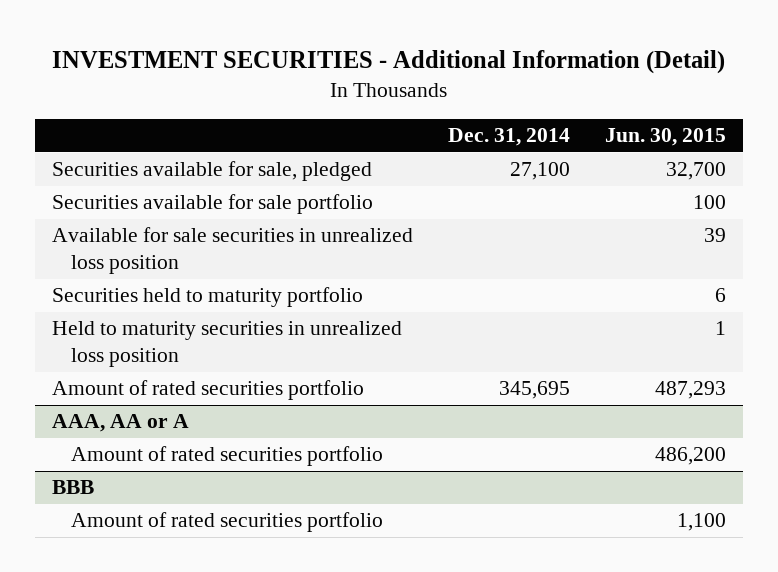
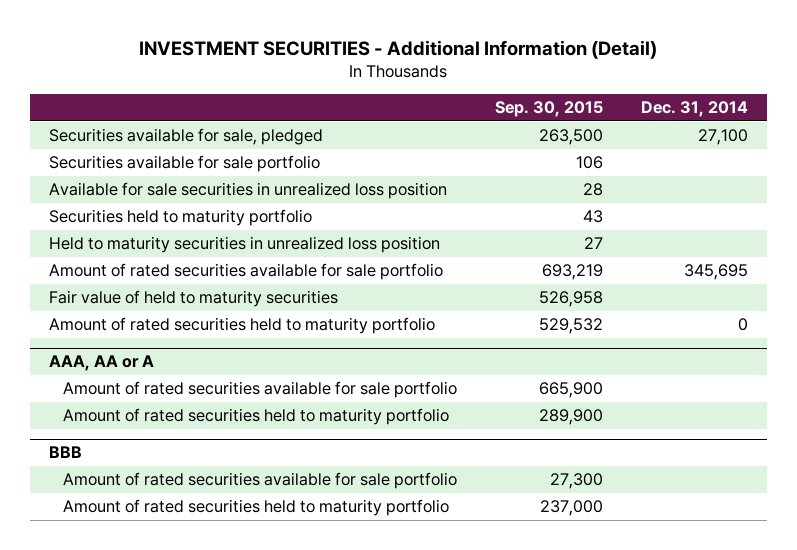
[604,128,726,147] Jun. 30, 2015 -> none
none -> [494,101,603,118] Sep. 30, 2015
[52,380,365,401] Amount of rated securities portfolio -> [48,263,443,281] Amount of rated securities available for sale portfolio
none -> [48,290,338,308] Fair value of held to maturity securities
none -> [48,317,435,335] Amount of rated securities held to maturity portfolio
[71,446,384,467] Amount of rated securities portfolio -> [63,381,458,399] Amount of rated securities available for sale portfolio
none -> [63,408,450,426] Amount of rated securities held to maturity portfolio
[71,512,384,533] Amount of rated securities portfolio -> [63,472,458,490] Amount of rated securities available for sale portfolio
none -> [63,499,450,517] Amount of rated securities held to maturity portfolio

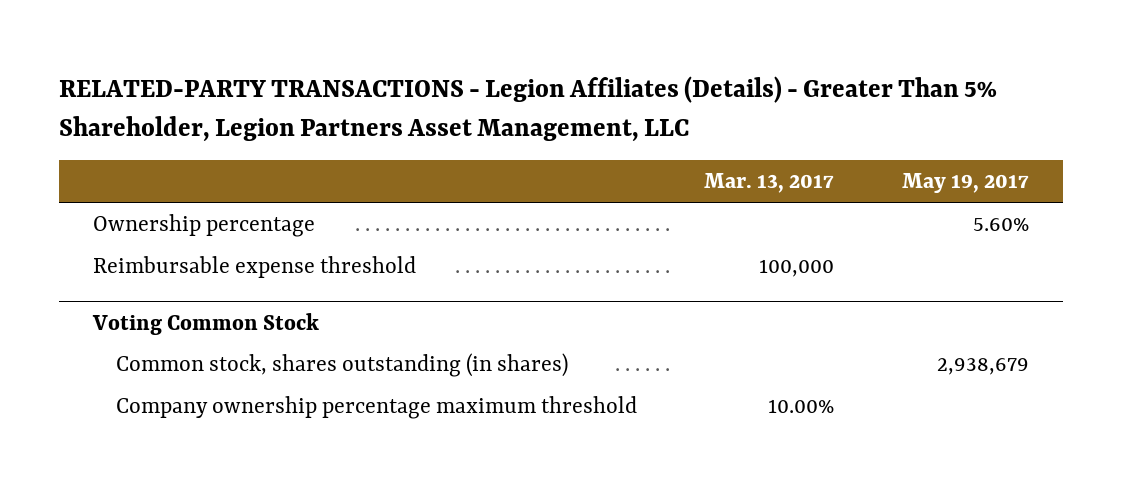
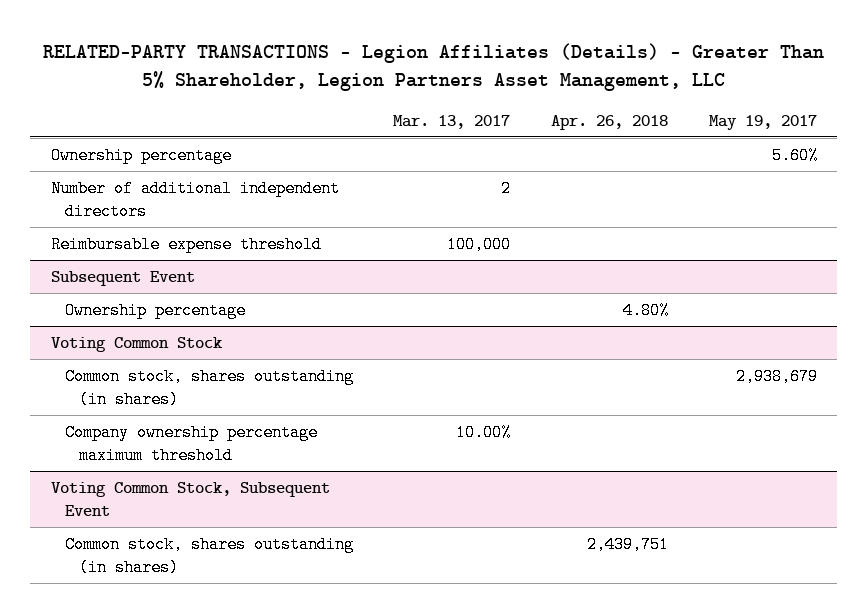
none -> [551,114,669,130] Apr. 26, 2018
none -> [50,180,340,220] Number of additional independent directors
none -> [50,271,195,287] Subsequent Event
none -> [64,302,246,320] Ownership percentage
none -> [50,482,330,516] Voting Common Stock, Subsequent Event
none -> [64,536,354,576] Common stock, shares outstanding (in shares)

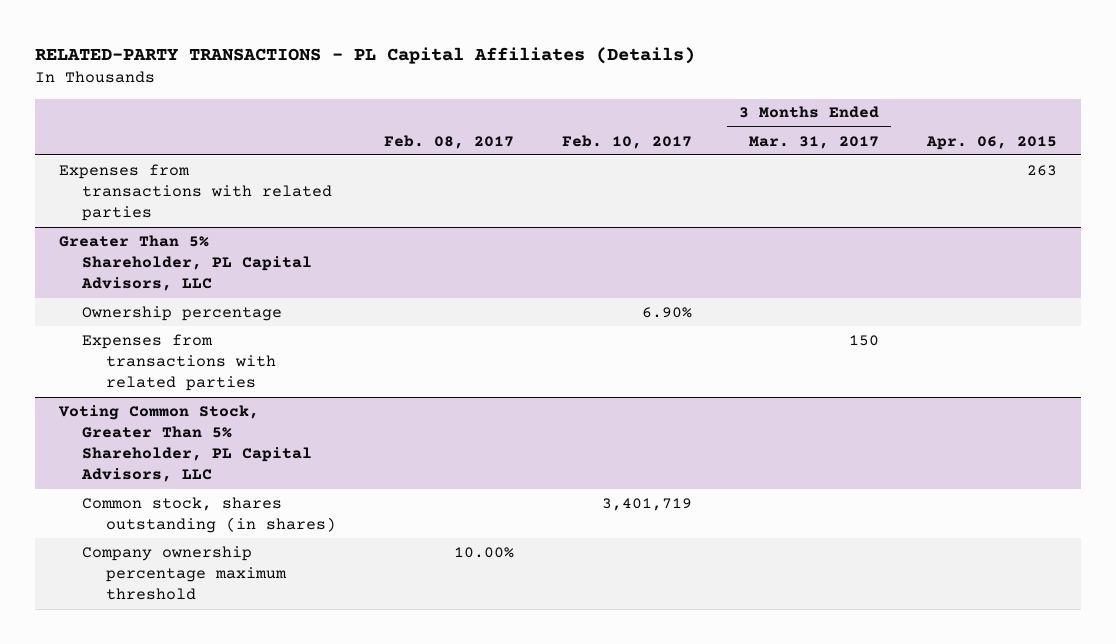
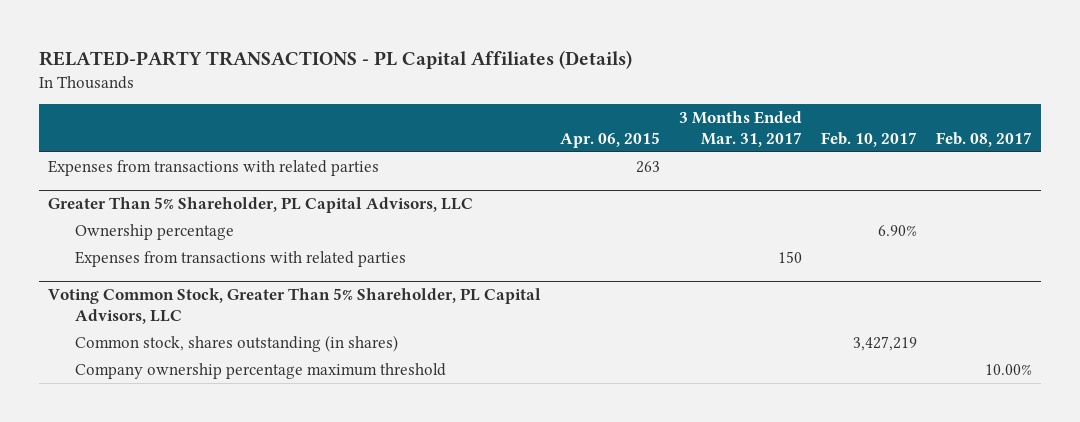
[601,497,692,511] 3,401,719 -> [852,335,917,351] 3,427,219

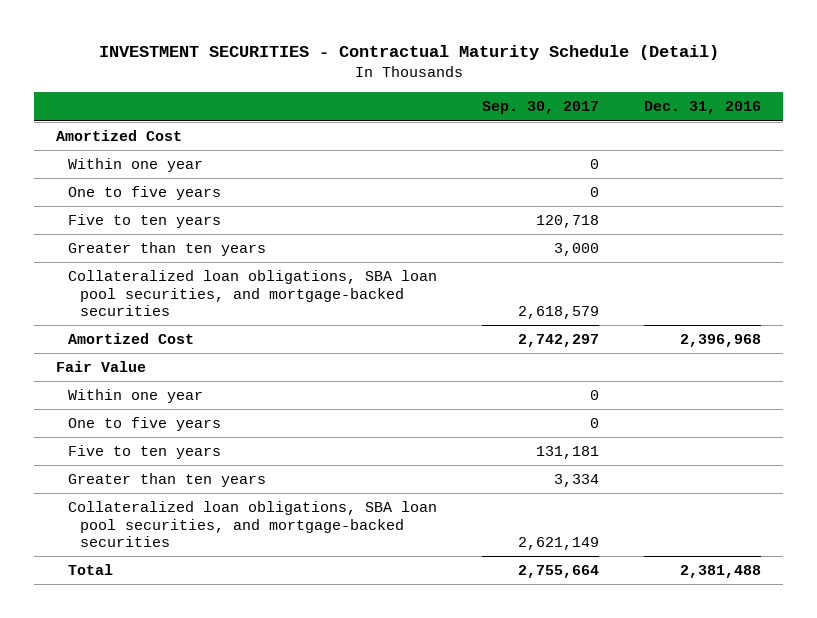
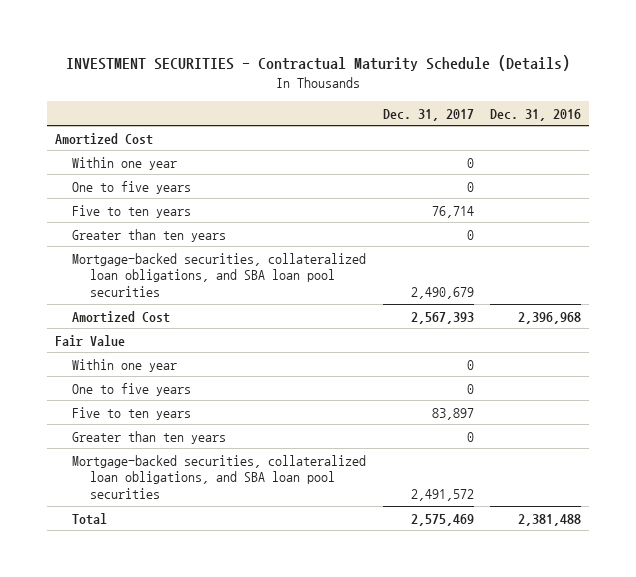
[98,45,719,61] INVESTMENT SECURITIES - Contractual Maturity Schedule (Detail) -> [65,55,570,72] INVESTMENT SECURITIES - Contractual Maturity Schedule (Details)
[482,101,600,115] Sep. 30, 2017 -> none
none -> [382,108,474,121] Dec. 31, 2017
[68,270,438,317] Collateralized loan obligations, SBA loan pool securities, and mortgage-backed securities -> [72,252,367,298] Mortgage-backed securities, collateralized loan obligations, and SBA loan pool securities
[68,501,438,548] Collateralized loan obligations, SBA loan pool securities, and mortgage-backed securities -> [72,454,367,500] Mortgage-backed securities, collateralized loan obligations, and SBA loan pool securities

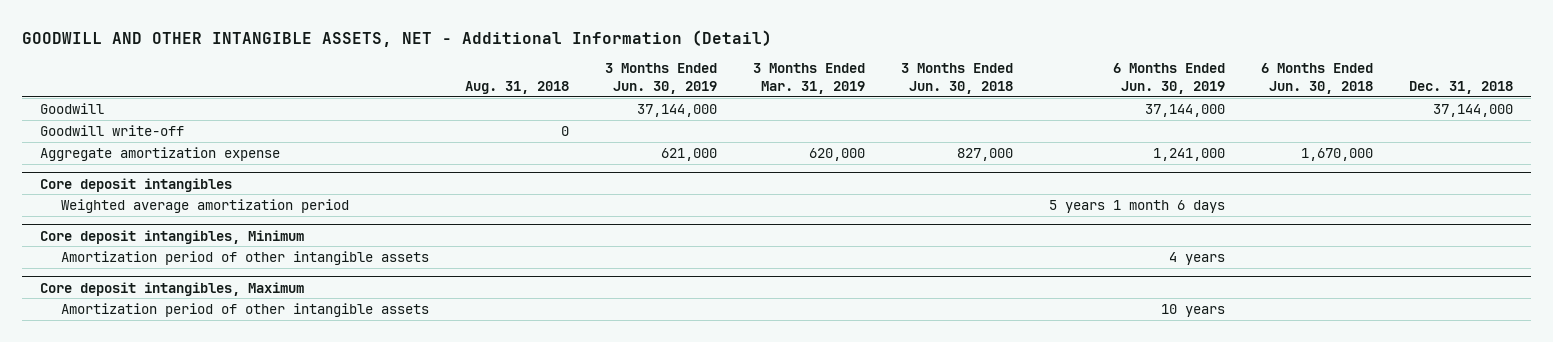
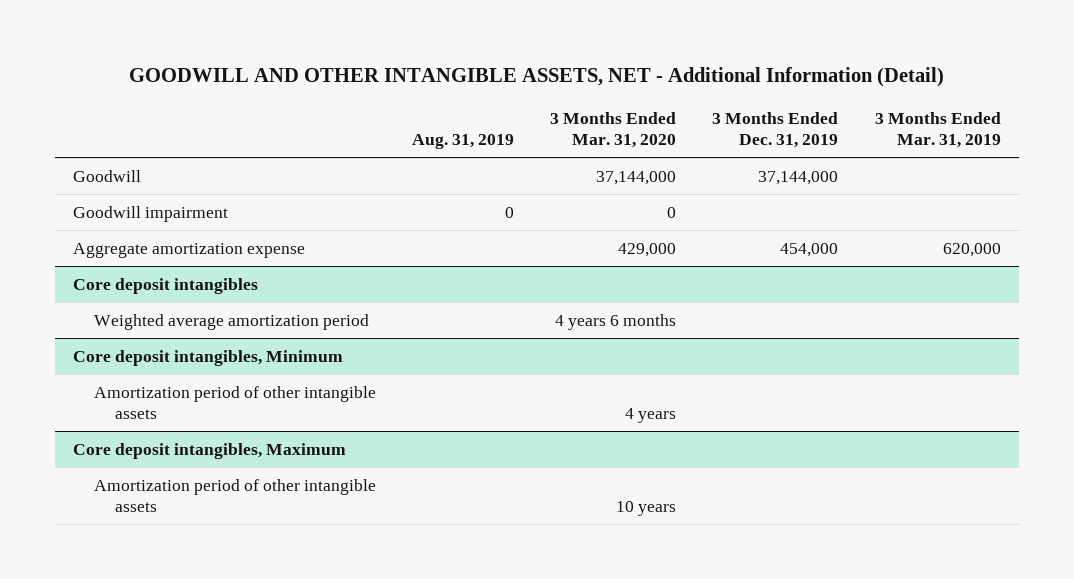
[465,80,570,94] Aug. 31, 2018 -> none
[605,63,718,94] 3 Months Ended Jun. 30, 2019 -> none
[900,63,1013,94] 3 Months Ended Jun. 30, 2018 -> none
[1112,63,1225,94] 6 Months Ended Jun. 30, 2019 -> none
[1260,63,1373,94] 6 Months Ended Jun. 30, 2018 -> none
[1408,80,1513,94] Dec. 31, 2018 -> none
none -> [412,134,515,150] Aug. 31, 2019
none -> [550,111,677,149] 3 Months Ended Mar. 31, 2020
none -> [712,111,839,149] 3 Months Ended Dec. 31, 2019
[40,124,185,136] Goodwill write-off -> [73,205,229,222] Goodwill impairment

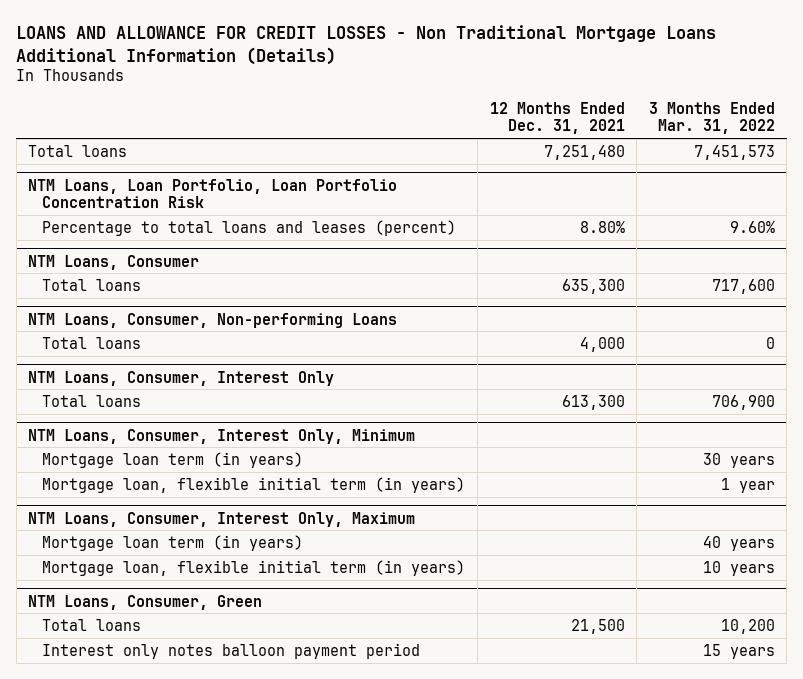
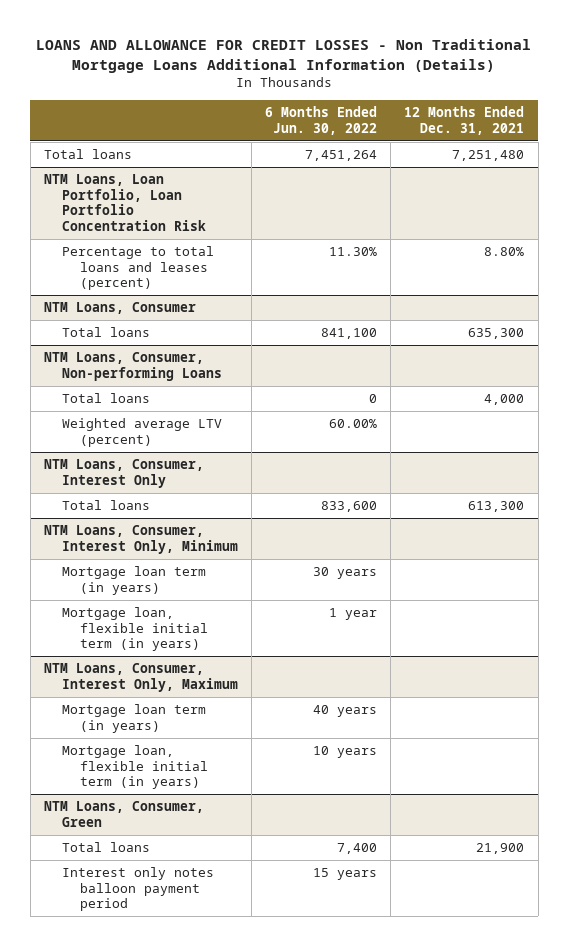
[648,101,775,135] 3 Months Ended Mar. 31, 2022 -> none
none -> [265,106,378,135] 6 Months Ended Jun. 30, 2022
none -> [61,418,222,447] Weighted average LTV (percent)
[570,618,625,634] 21,500 -> [476,843,525,855] 21,900

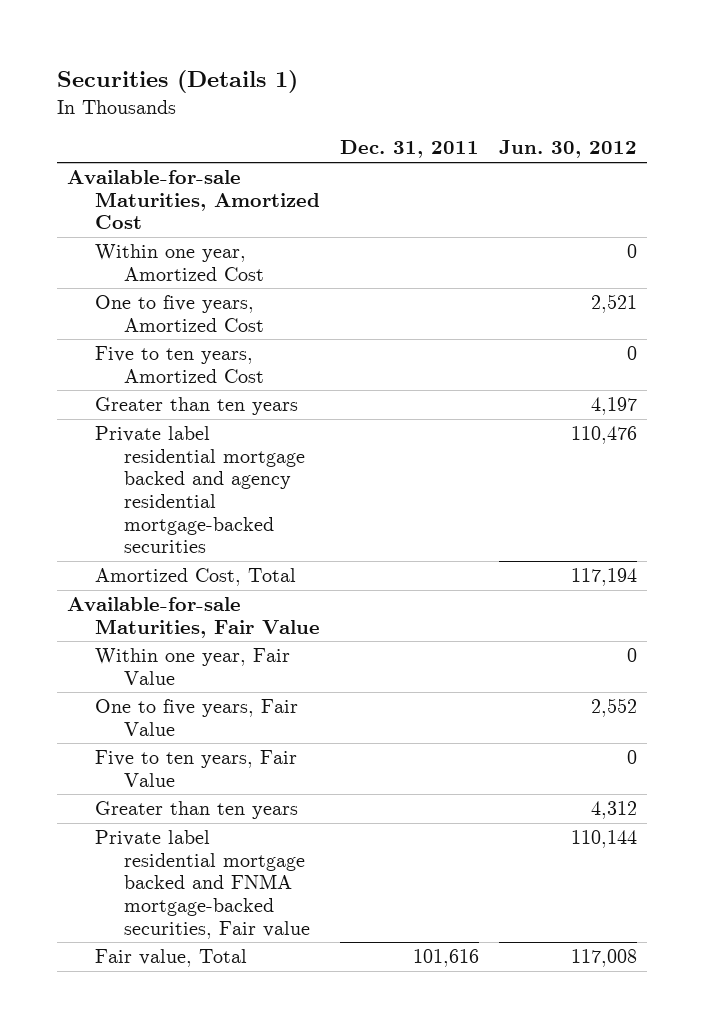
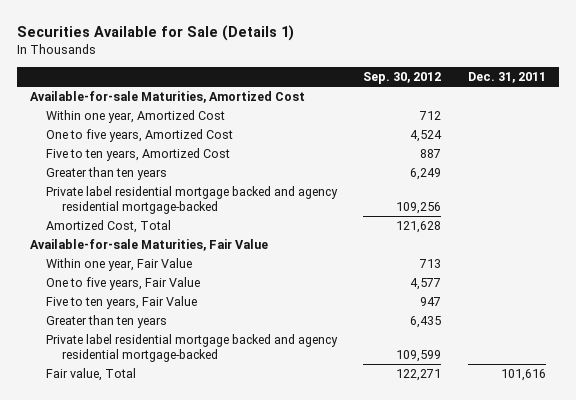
[56,70,298,94] Securities (Details 1) -> [17,25,295,42] Securities Available for Sale (Details 1)
[499,140,638,159] Jun. 30, 2012 -> none
none -> [363,72,442,85] Sep. 30, 2012
[95,426,305,554] Private label residential mortgage backed and agency residential mortgage-backed securities -> [46,185,339,215] Private label residential mortgage backed and agency residential mortgage-backed
[95,830,310,939] Private label residential mortgage backed and FNMA mortgage-backed securities, Fair value -> [46,333,339,363] Private label residential mortgage backed and agency residential mortgage-backed

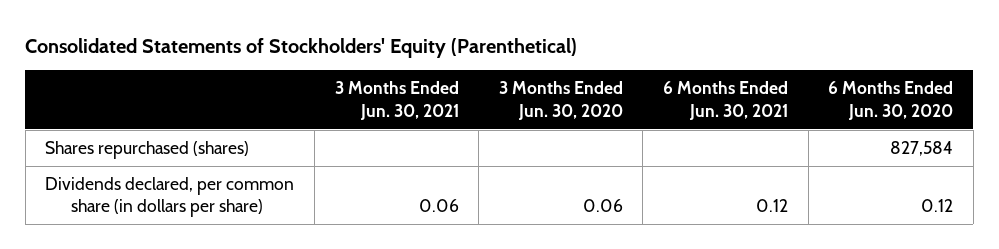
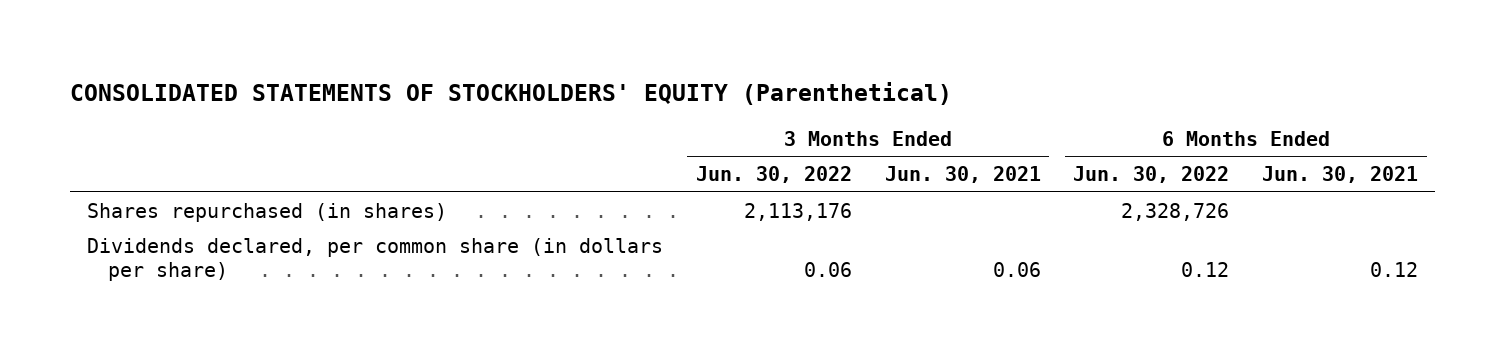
[25,37,578,58] Consolidated Statements of Stockholders' Equity (Parenthetical) -> [70,82,953,106] CONSOLIDATED STATEMENTS OF STOCKHOLDERS' EQUITY (Parenthetical)
[498,81,623,120] 3 Months Ended Jun. 30, 2020 -> none
[828,81,954,120] 6 Months Ended Jun. 30, 2020 -> none
none -> [695,166,852,184] Jun. 30, 2022
none -> [1073,166,1230,184] Jun. 30, 2022
[45,141,250,160] Shares repurchased (shares) -> [86,202,447,222] Shares repurchased (in shares)

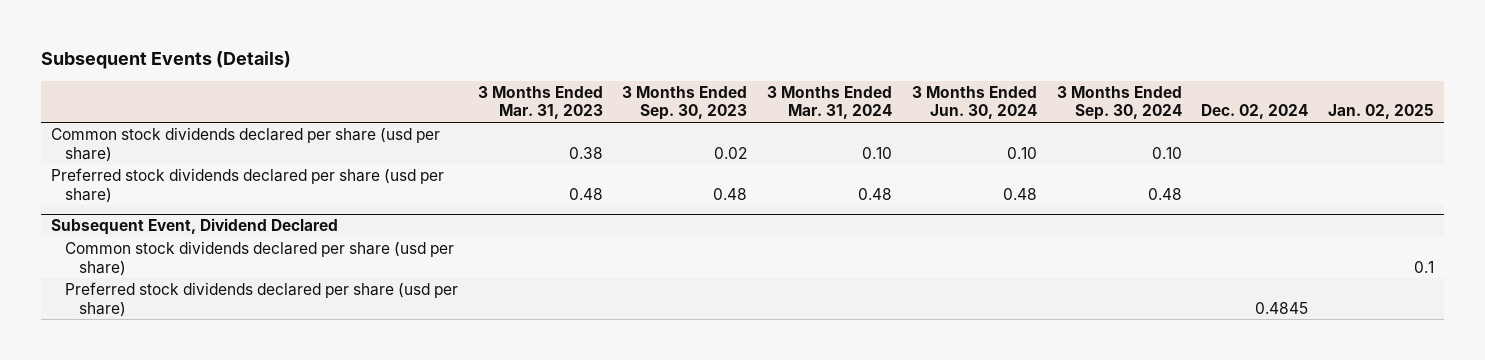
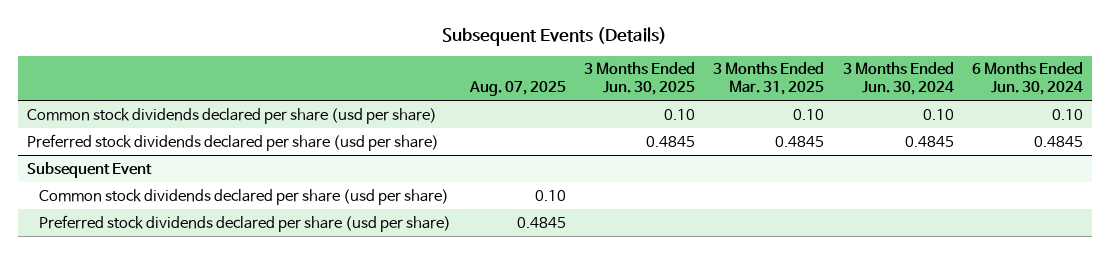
[477,86,603,120] 3 Months Ended Mar. 31, 2023 -> none
[622,86,748,121] 3 Months Ended Sep. 30, 2023 -> none
[767,86,893,120] 3 Months Ended Mar. 31, 2024 -> none
[1056,86,1182,121] 3 Months Ended Sep. 30, 2024 -> none
[1201,104,1309,120] Dec. 02, 2024 -> none
[1328,104,1435,120] Jan. 02, 2025 -> none
none -> [468,81,566,97] Aug. 07, 2025
none -> [583,62,695,96] 3 Months Ended Jun. 30, 2025
none -> [713,62,825,96] 3 Months Ended Mar. 31, 2025
none -> [972,62,1084,96] 6 Months Ended Jun. 30, 2024
[1002,187,1037,200] 0.48 -> [904,135,954,147] 0.4845
[50,218,338,236] Subsequent Event, Dividend Declared -> [26,161,152,178] Subsequent Event

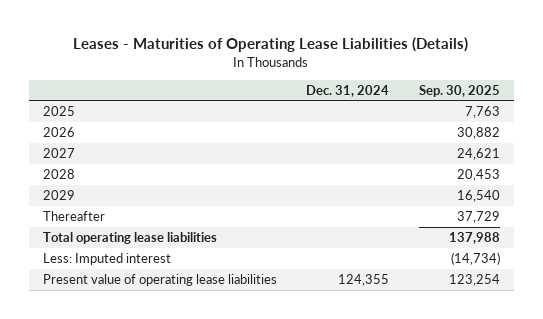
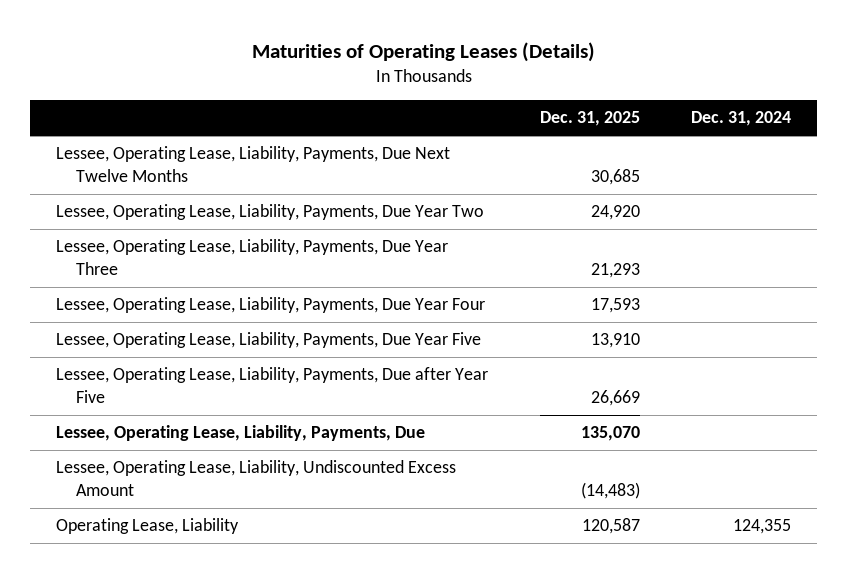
[73,37,469,53] Leases - Maturities of Operating Lease Liabilities (Details) -> [251,41,595,62] Maturities of Operating Leases (Details)
[418,84,500,97] Sep. 30, 2025 -> none
none -> [539,111,640,127] Dec. 31, 2025
[43,105,76,116] 2025 -> [56,146,451,183] Lessee, Operating Lease, Liability, Payments, Due Next Twelve Months
[43,126,76,137] 2026 -> [56,204,485,221] Lessee, Operating Lease, Liability, Payments, Due Year Two
[43,147,76,158] 2027 -> [56,239,449,276] Lessee, Operating Lease, Liability, Payments, Due Year Three
[43,168,76,179] 2028 -> [56,297,486,314] Lessee, Operating Lease, Liability, Payments, Due Year Four
[43,189,76,200] 2029 -> [56,332,482,349] Lessee, Operating Lease, Liability, Payments, Due Year Five
[43,210,106,221] Thereafter -> [56,367,489,404] Lessee, Operating Lease, Liability, Payments, Due after Year Five
[43,231,218,244] Total operating lease liabilities -> [56,425,426,442] Lessee, Operating Lease, Liability, Payments, Due
[43,252,172,265] Less: Imputed interest -> [56,460,457,497] Lessee, Operating Lease, Liability, Undiscounted Excess Amount
[43,273,278,286] Present value of operating lease liabilities -> [56,518,240,535] Operating Lease, Liability

